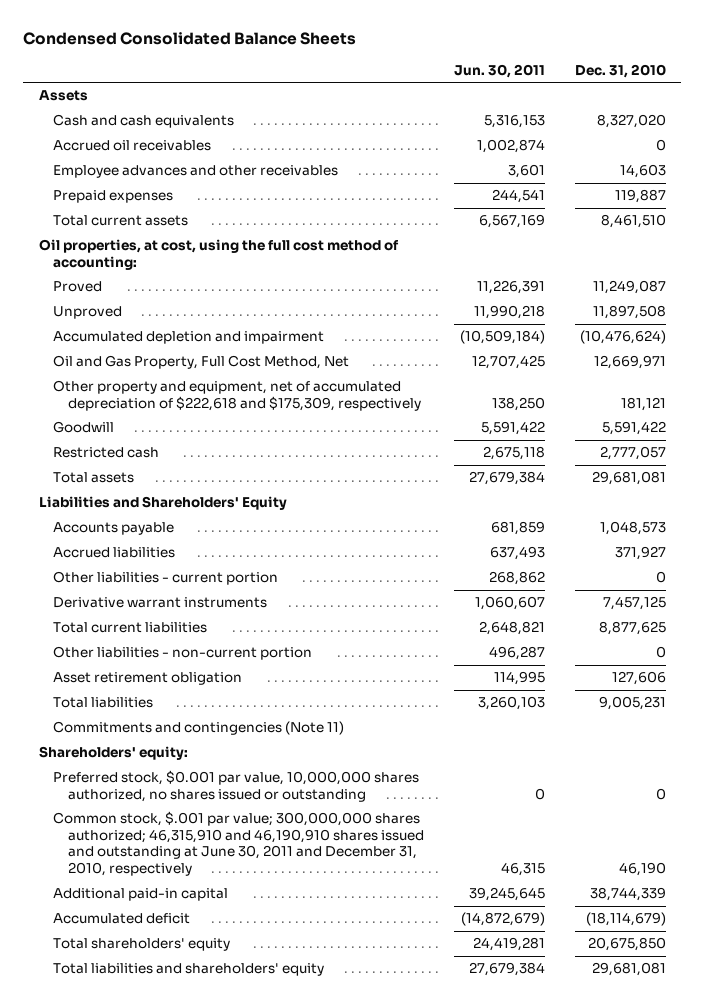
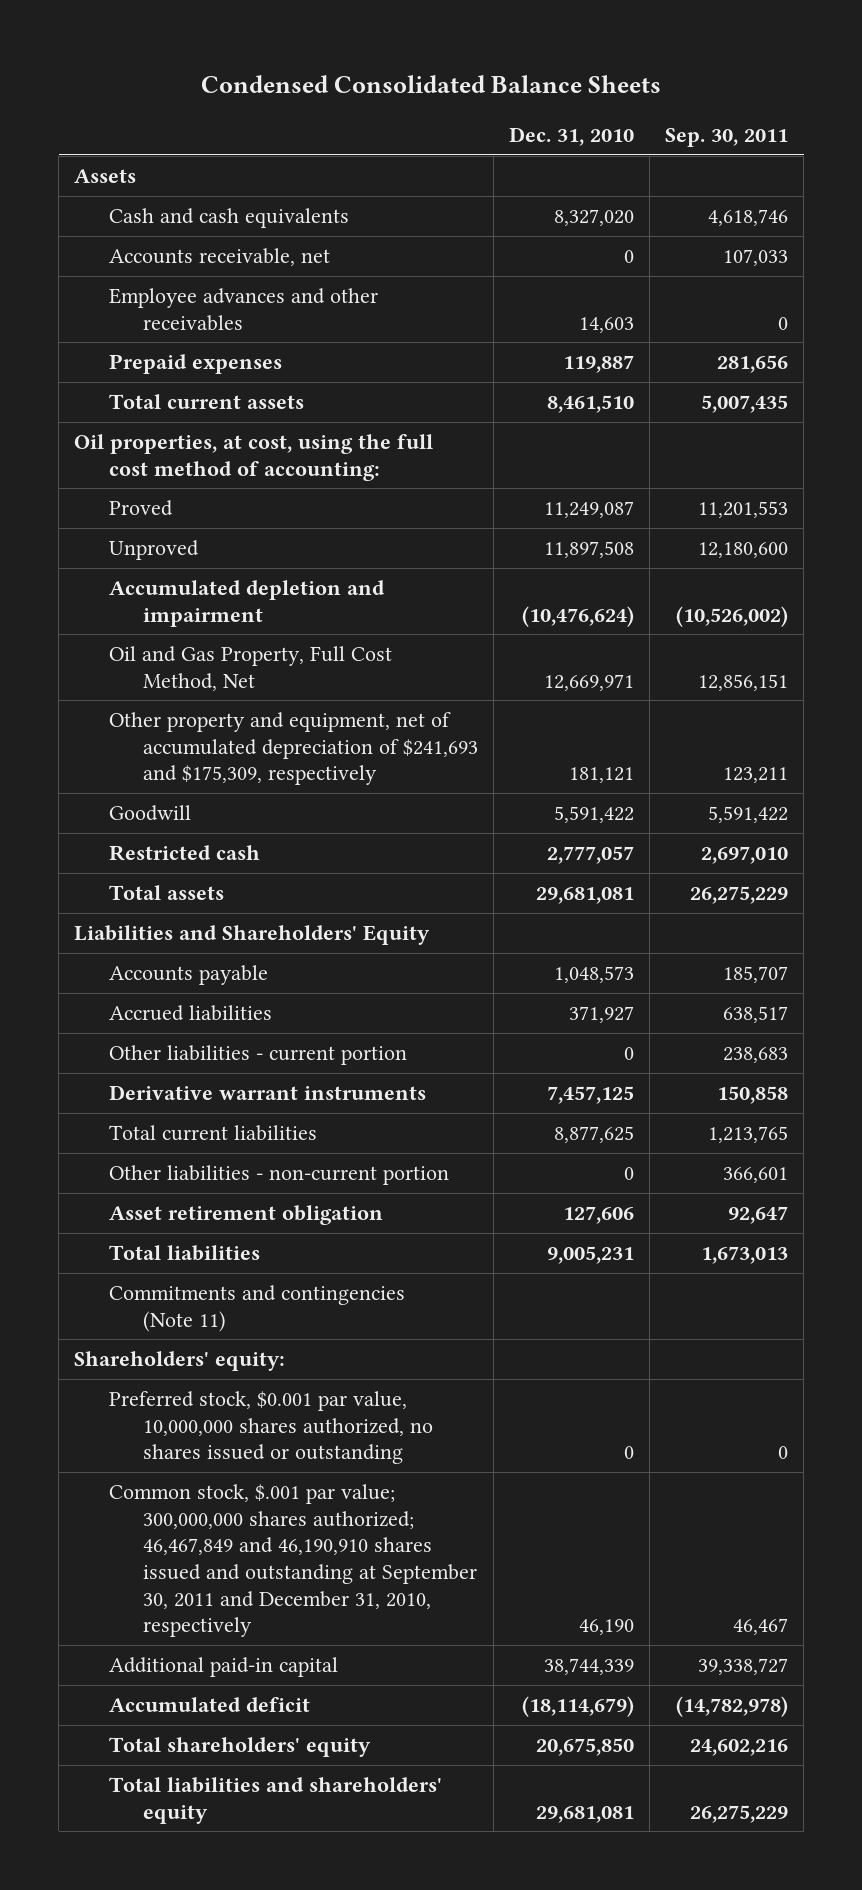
[453,63,545,78] Jun. 30, 2011 -> none
none -> [665,127,789,147] Sep. 30, 2011
[53,140,212,152] Accrued oil receivables -> none
none -> [108,247,330,266] Accounts receivable, net
[53,380,421,411] Other property and equipment, net of accumulated depreciation of $222,618 and $175,309, respectively -> [108,711,479,786] Other property and equipment, net of accumulated depreciation of $241,693 and $175,309, respectively
[53,811,424,877] Common stock, $.001 par value; 300,000,000 shares authorized; 46,315,910 and 46,190,910 shares issued and outstanding at June 30, 2011 and December 31, 2010, respectively -> [108,1483,478,1638] Common stock, $.001 par value; 300,000,000 shares authorized; 46,467,849 and 46,190,910 shares issued and outstanding at September 30, 2011 and December 31, 2010, respectively

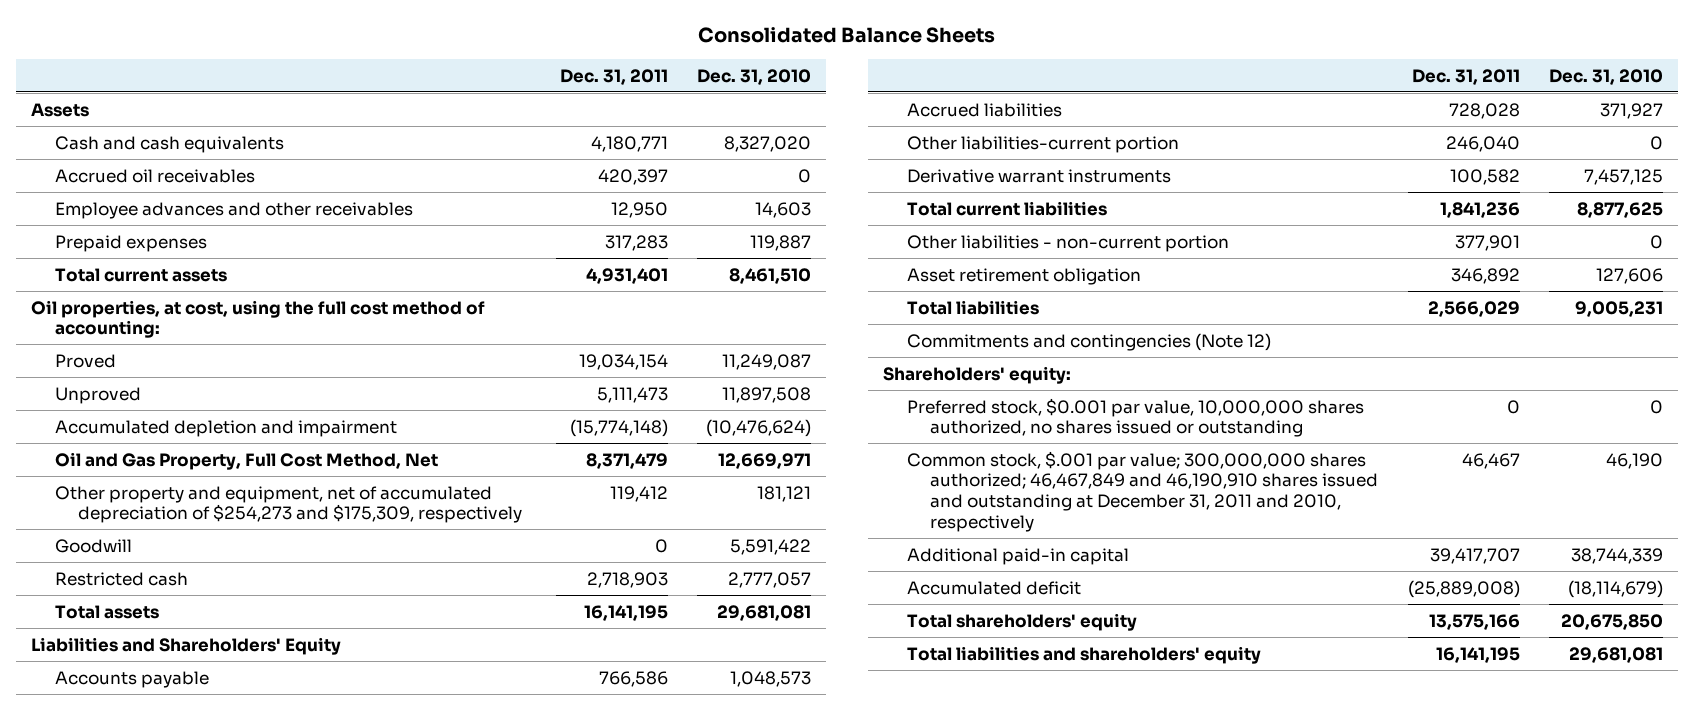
[201,74,662,93] Condensed Consolidated Balance Sheets -> [698,27,996,44] Consolidated Balance Sheets
[665,127,789,147] Sep. 30, 2011 -> none
none -> [559,68,668,85] Dec. 31, 2011
[108,247,330,266] Accounts receivable, net -> [54,168,255,183] Accrued oil receivables
[108,711,479,786] Other property and equipment, net of accumulated depreciation of $241,693 and $175,309, respectively -> [54,485,523,524] Other property and equipment, net of accumulated depreciation of $254,273 and $175,309, respectively
[108,1044,407,1065] Other liabilities - current portion -> [906,135,1179,153] Other liabilities-current portion
[108,1284,405,1332] Commitments and contingencies (Note 11) -> [906,332,1271,351] Commitments and contingencies (Note 12)
[108,1483,478,1638] Common stock, $.001 par value; 300,000,000 shares authorized; 46,467,849 and 46,190,910 shares issued and outstanding at September 30, 2011 and December 31, 2010, respectively -> [906,450,1379,532] Common stock, $.001 par value; 300,000,000 shares authorized; 46,467,849 and 46,190,910 shares issued and outstanding at December 31, 2011 and 2010, respectively

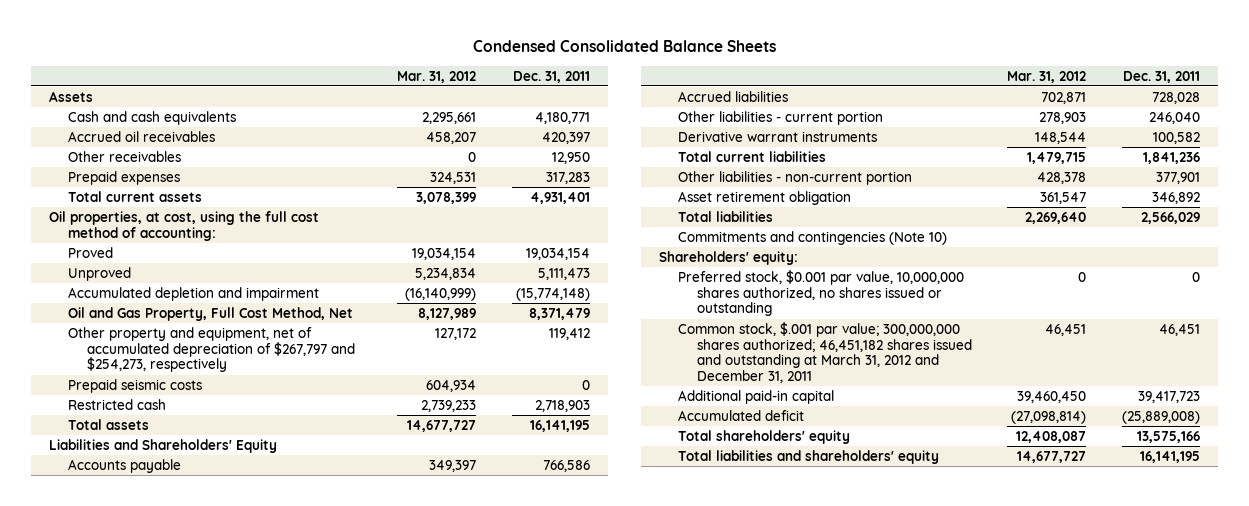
[698,27,996,44] Consolidated Balance Sheets -> [472,40,776,53] Condensed Consolidated Balance Sheets
[697,68,812,85] Dec. 31, 2010 -> none
none -> [397,70,477,83] Mar. 31, 2012
[54,201,413,219] Employee advances and other receivables -> [67,150,181,162] Other receivables
[54,538,132,553] Goodwill -> none
[54,485,523,524] Other property and equipment, net of accumulated depreciation of $254,273 and $175,309, respectively -> [67,326,355,373] Other property and equipment, net of accumulated depreciation of $267,797 and $254,273, respectively
none -> [67,378,202,393] Prepaid seismic costs
[906,135,1179,153] Other liabilities-current portion -> [678,110,884,125] Other liabilities - current portion
[906,332,1271,351] Commitments and contingencies (Note 12) -> [678,230,948,245] Commitments and contingencies (Note 10)
[906,450,1379,532] Common stock, $.001 par value; 300,000,000 shares authorized; 46,467,849 and 46,190,910 shares issued and outstanding at December 31, 2011 and 2010, respectively -> [678,321,972,383] Common stock, $.001 par value; 300,000,000 shares authorized; 46,451,182 shares issued and outstanding at March 31, 2012 and December 31, 2011
[1461,452,1520,469] 46,467 -> [1159,323,1201,336] 46,451
[1429,547,1520,564] 39,417,707 -> [1138,390,1201,403] 39,417,723

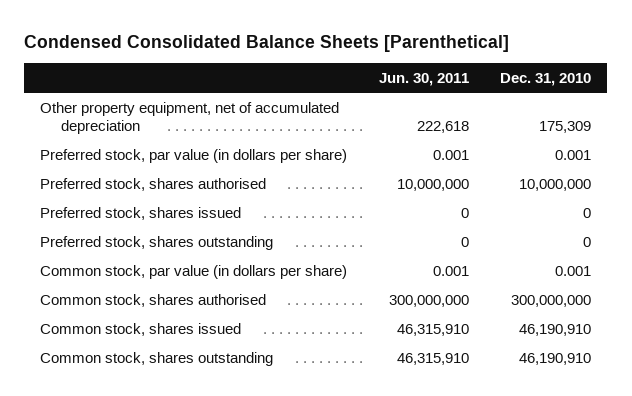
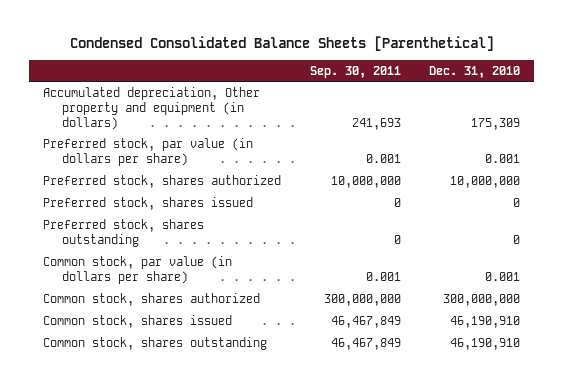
[378,72,469,86] Jun. 30, 2011 -> none
none -> [309,65,401,78] Sep. 30, 2011
[40,101,340,134] Other property equipment, net of accumulated depreciation -> [43,87,261,130] Accumulated depreciation, Other property and equipment (in dollars)
[40,177,267,191] Preferred stock, shares authorised -> [43,175,282,189] Preferred stock, shares authorized
[40,293,267,307] Common stock, shares authorised -> [43,293,261,307] Common stock, shares authorized

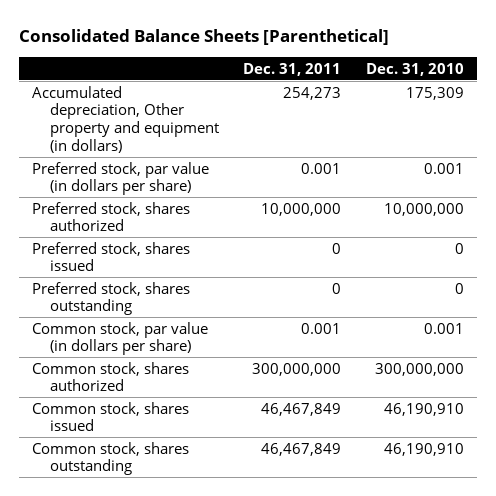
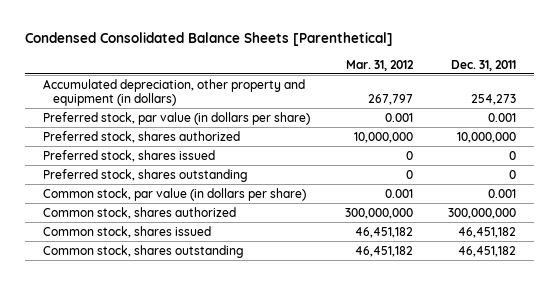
[19,29,390,46] Consolidated Balance Sheets [Parenthetical] -> [24,32,393,47] Condensed Consolidated Balance Sheets [Parenthetical]
[366,62,465,76] Dec. 31, 2010 -> none
none -> [345,59,414,71] Mar. 31, 2012
[31,85,219,153] Accumulated depreciation, Other property and equipment (in dollars) -> [42,78,305,106] Accumulated depreciation, other property and equipment (in dollars)
[261,402,342,416] 46,467,849 -> [457,226,516,238] 46,451,182
[261,442,342,456] 46,467,849 -> [457,245,516,257] 46,451,182

